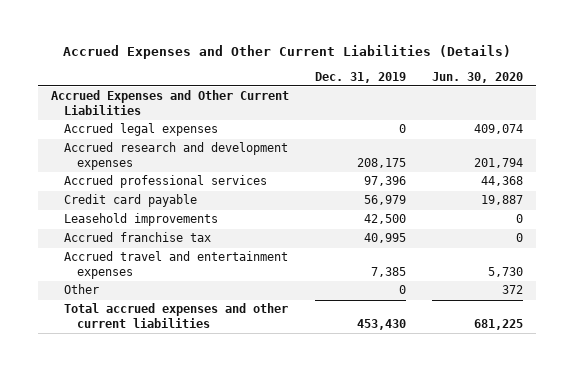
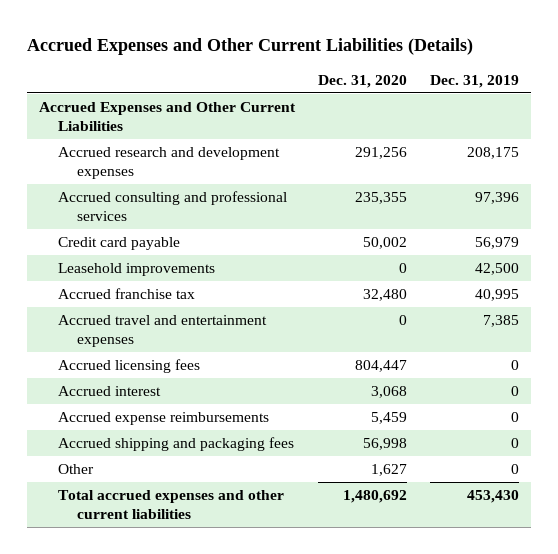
[431,71,523,83] Jun. 30, 2020 -> none
none -> [317,74,407,88] Dec. 31, 2020
[64,123,219,137] Accrued legal expenses -> none
[64,175,268,189] Accrued professional services -> [57,191,287,222] Accrued consulting and professional services
none -> [57,359,200,374] Accrued licensing fees
none -> [57,386,161,397] Accrued interest
none -> [57,412,269,426] Accrued expense reimbursements
none -> [57,437,294,452] Accrued shipping and packaging fees

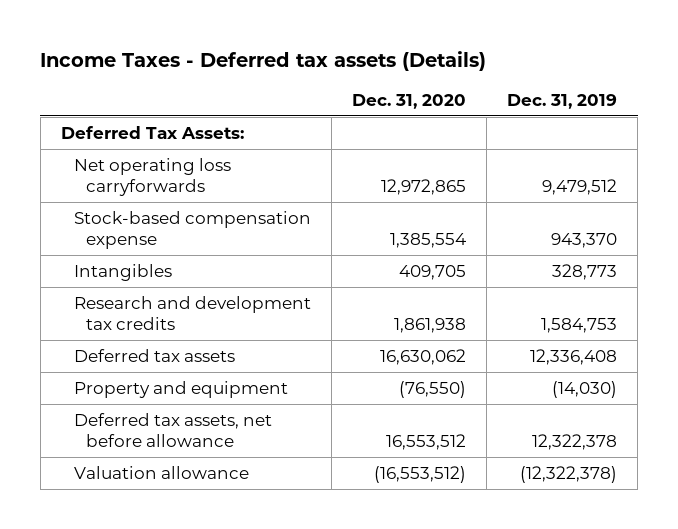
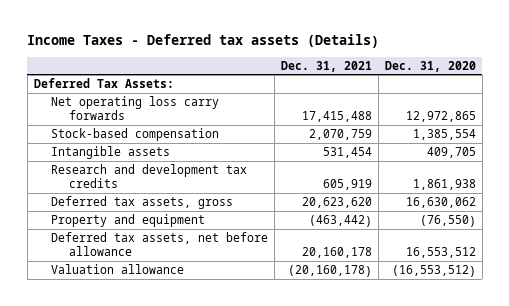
[507,93,618,109] Dec. 31, 2019 -> none
none -> [280,60,372,72] Dec. 31, 2021
[73,157,231,197] Net operating loss carryforwards -> [51,96,220,120] Net operating loss carry forwards
[73,210,311,250] Stock-based compensation expense -> [51,128,220,142] Stock-based compensation
[73,263,172,281] Intangibles -> [51,146,171,160] Intangible assets
[73,348,235,362] Deferred tax assets -> [51,196,234,210] Deferred tax assets, gross

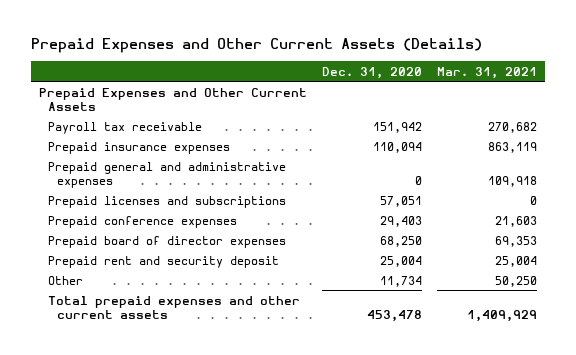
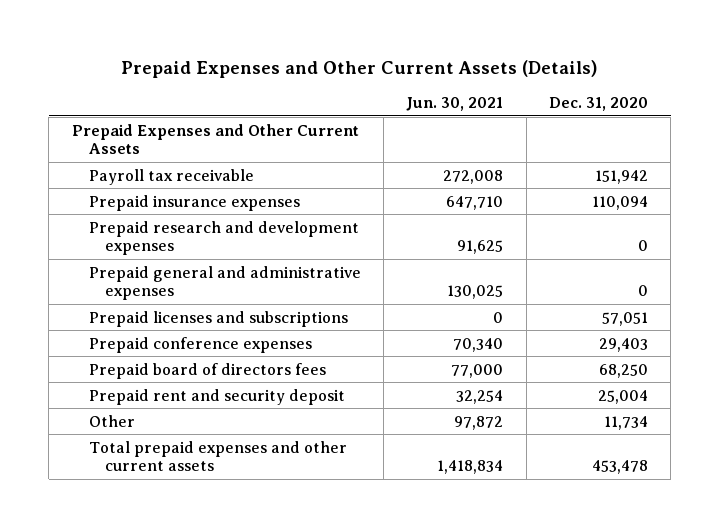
[437,66,538,79] Mar. 31, 2021 -> none
none -> [406,97,504,112] Jun. 30, 2021
none -> [88,220,359,256] Prepaid research and development expenses
[47,235,286,248] Prepaid board of director expenses -> [88,362,326,379] Prepaid board of directors fees

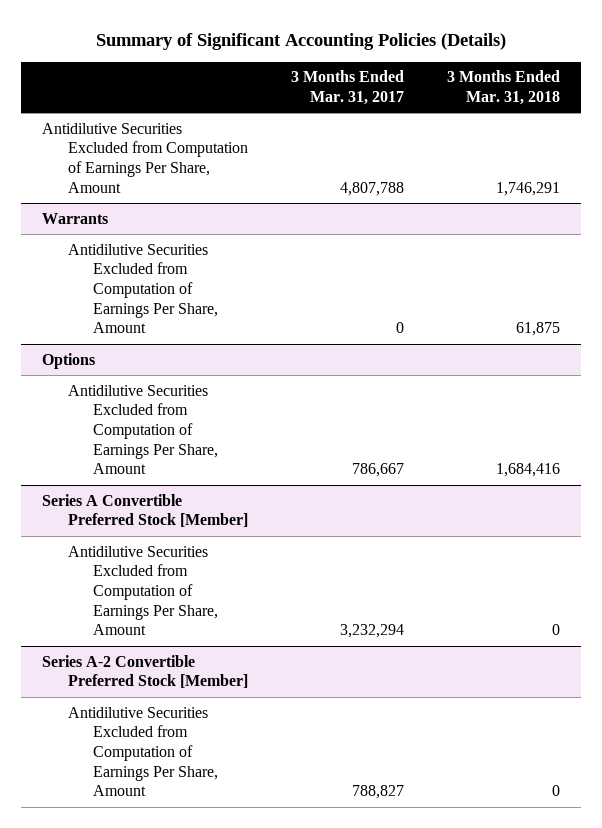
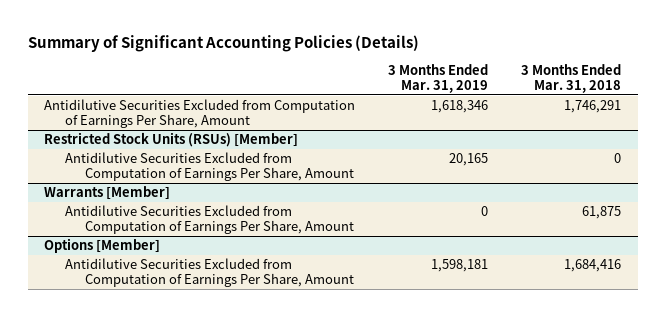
[290,70,404,105] 3 Months Ended Mar. 31, 2017 -> none
none -> [388,63,489,93] 3 Months Ended Mar. 31, 2019
none -> [44,132,299,148] Restricted Stock Units (RSUs) [Member]
none -> [64,152,354,182] Antidilutive Securities Excluded from Computation of Earnings Per Share, Amount
[42,212,109,224] Warrants -> [44,186,171,201] Warrants [Member]
[42,352,96,369] Options -> [44,238,161,254] Options [Member]
[42,493,248,528] Series A Convertible Preferred Stock [Member] -> none
[67,545,219,636] Antidilutive Securities Excluded from Computation of Earnings Per Share, Amount -> none
[42,654,248,689] Series A-2 Convertible Preferred Stock [Member] -> none
[67,706,219,797] Antidilutive Securities Excluded from Computation of Earnings Per Share, Amount -> none

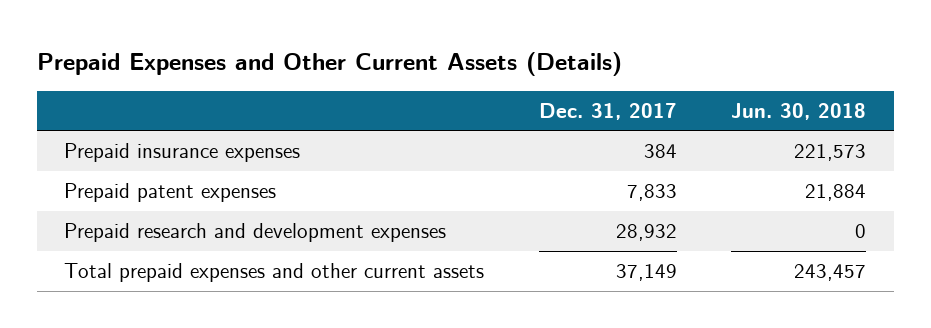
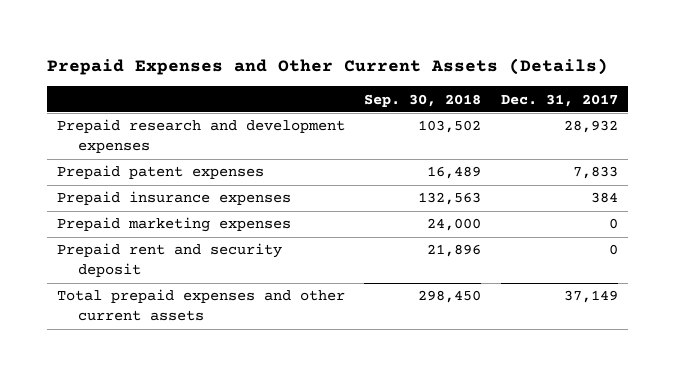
[731,102,867,120] Jun. 30, 2018 -> none
none -> [364,93,482,107] Sep. 30, 2018
[64,183,277,203] Prepaid patent expenses -> [56,165,264,180] Prepaid patent expenses
[64,143,301,163] Prepaid insurance expenses -> [56,191,291,206] Prepaid insurance expenses
none -> [56,217,291,233] Prepaid marketing expenses
none -> [56,243,282,278] Prepaid rent and security deposit

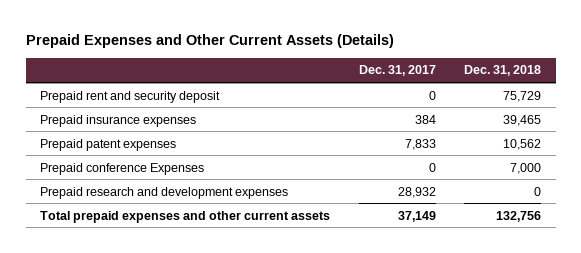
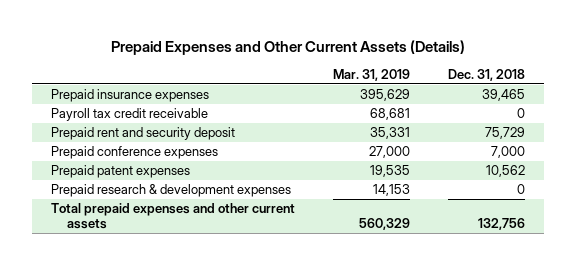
[358,65,436,77] Dec. 31, 2017 -> none
none -> [332,69,410,82] Mar. 31, 2019
none -> [50,108,208,122] Payroll tax credit receivable
[39,90,220,103] Prepaid rent and security deposit -> [50,127,235,141] Prepaid rent and security deposit
none -> [50,146,218,160] Prepaid conference expenses
[39,162,204,175] Prepaid conference Expenses -> none
[39,186,288,199] Prepaid research and development expenses -> [50,184,291,198] Prepaid research & development expenses

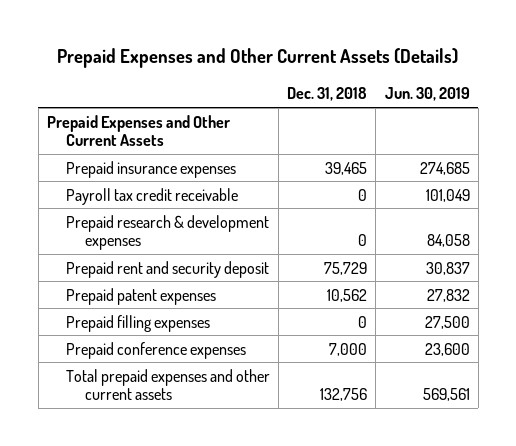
[332,69,410,82] Mar. 31, 2019 -> none
none -> [384,87,470,102] Jun. 30, 2019
none -> [46,114,230,147] Prepaid Expenses and Other Current Assets
[50,184,291,198] Prepaid research & development expenses -> [65,214,269,251] Prepaid research & development expenses
none -> [65,314,210,332] Prepaid filling expenses
[50,146,218,160] Prepaid conference expenses -> [65,341,246,359] Prepaid conference expenses

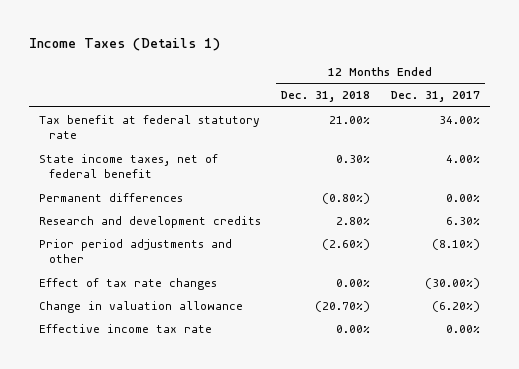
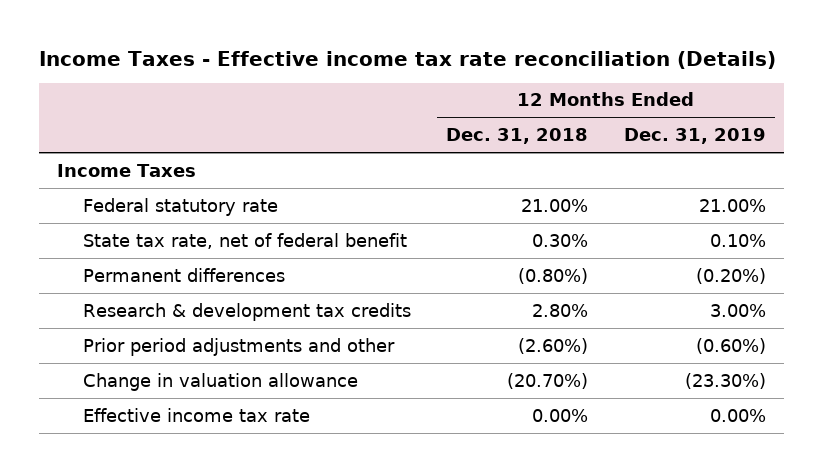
[28,37,220,51] Income Taxes (Details 1) -> [38,50,776,69] Income Taxes - Effective income tax rate reconciliation (Details)
[390,91,480,103] Dec. 31, 2017 -> none
none -> [624,128,767,145] Dec. 31, 2019
none -> [56,163,196,177] Income Taxes
[39,114,261,140] Tax benefit at federal statutory rate -> [82,197,278,216] Federal statutory rate
[39,153,219,179] State income taxes, net of federal benefit -> [82,232,407,249] State tax rate, net of federal benefit
[39,215,262,228] Research and development credits -> [82,302,411,321] Research & development tax credits
[39,277,218,290] Effect of tax rate changes -> none

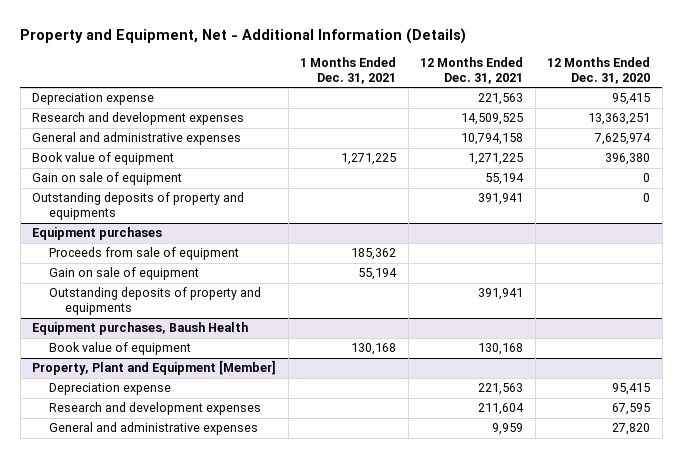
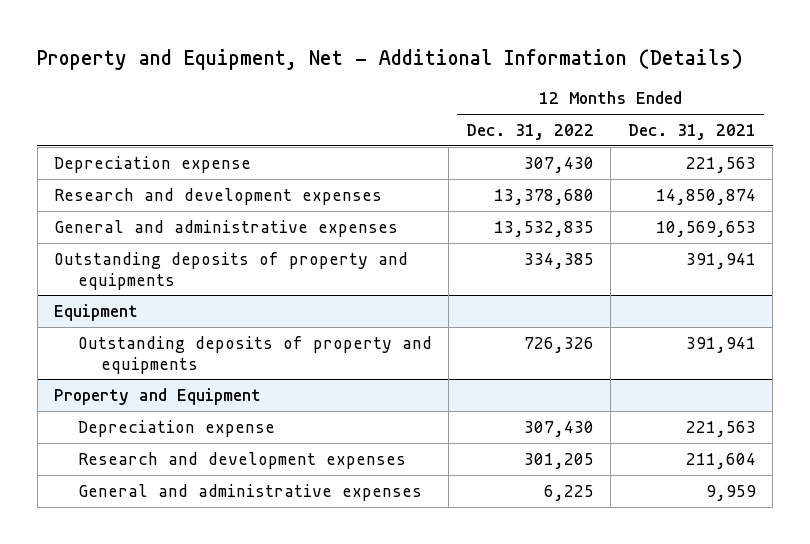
[300,56,397,84] 1 Months Ended Dec. 31, 2021 -> none
[547,56,651,84] 12 Months Ended Dec. 31, 2020 -> none
none -> [465,123,594,140] Dec. 31, 2022
[32,152,175,166] Book value of equipment -> none
[32,172,183,186] Gain on sale of equipment -> none
[461,113,524,126] 14,509,525 -> [655,188,756,205] 14,850,874
[461,133,524,146] 10,794,158 -> [655,220,756,237] 10,569,653
[48,247,239,261] Proceeds from sale of equipment -> none
[48,267,199,281] Gain on sale of equipment -> none
[32,227,163,241] Equipment purchases -> [54,303,139,321] Equipment
[32,322,249,336] Equipment purchases, Baush Health -> none
[48,342,191,356] Book value of equipment -> none
[32,360,277,376] Property, Plant and Equipment [Member] -> [54,387,262,405] Property and Equipment

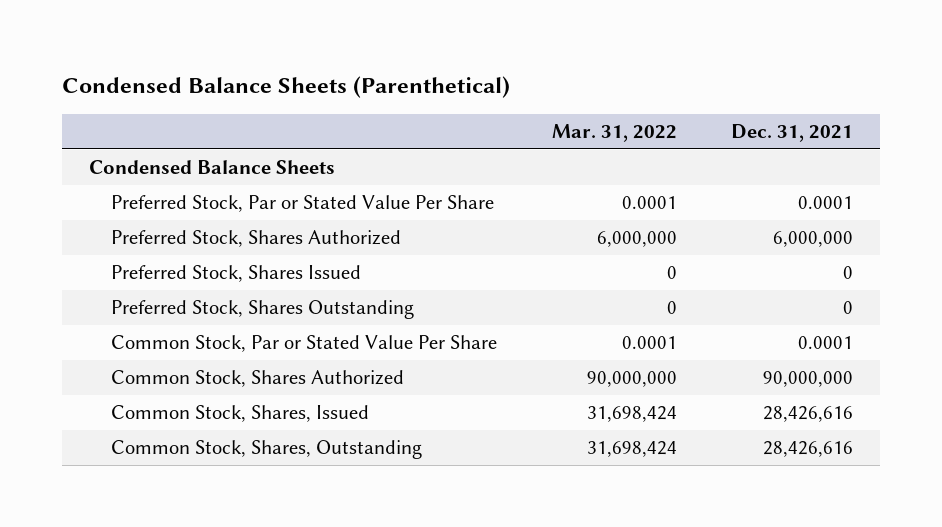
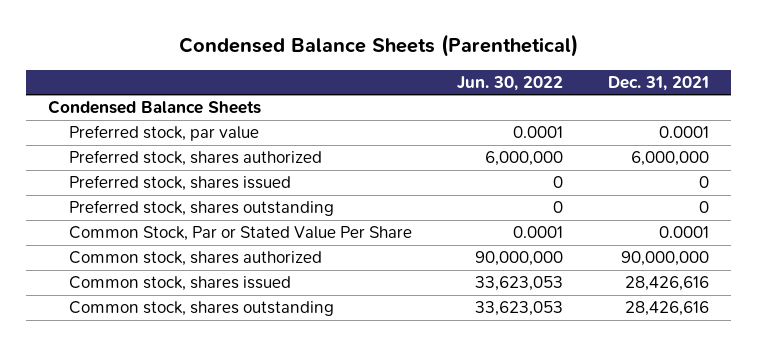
[551,124,677,143] Mar. 31, 2022 -> none
none -> [457,75,564,91] Jun. 30, 2022
[111,194,495,212] Preferred Stock, Par or Stated Value Per Share -> [69,125,260,142] Preferred stock, par value
[111,229,402,247] Preferred Stock, Shares Authorized -> [69,150,323,167] Preferred stock, shares authorized
[111,264,362,282] Preferred Stock, Shares Issued -> [69,175,292,192] Preferred stock, shares issued
[111,299,415,319] Preferred Stock, Shares Outstanding -> [69,200,335,217] Preferred stock, shares outstanding
[111,369,405,387] Common Stock, Shares Authorized -> [69,251,323,267] Common stock, shares authorized
[111,404,370,422] Common Stock, Shares, Issued -> [69,276,292,292] Common stock, shares issued
[111,439,423,459] Common Stock, Shares, Outstanding -> [69,301,335,317] Common stock, shares outstanding

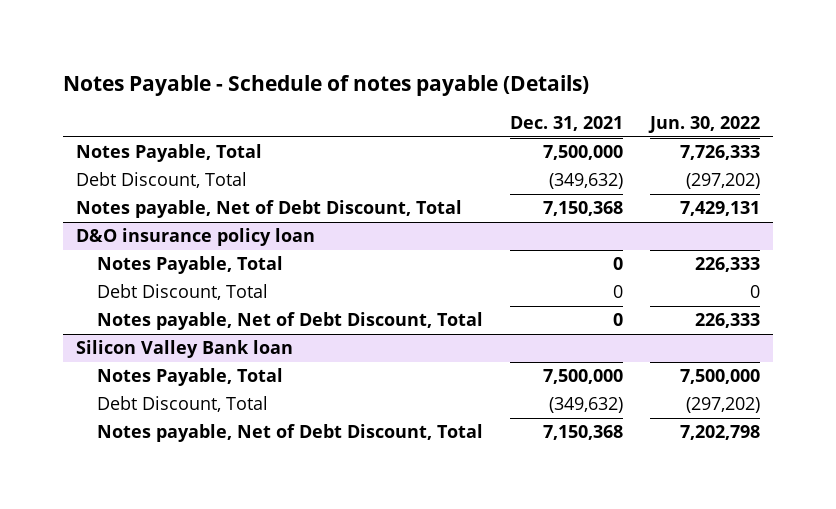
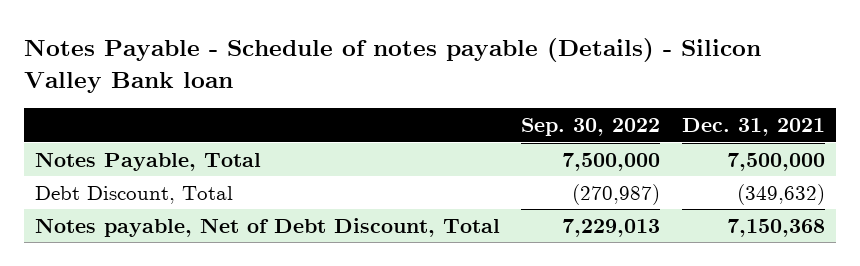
[62,74,589,96] Notes Payable - Schedule of notes payable (Details) -> [24,38,762,93] Notes Payable - Schedule of notes payable (Details) - Silicon Valley Bank loan
[647,116,760,134] Jun. 30, 2022 -> none
none -> [521,118,661,137] Sep. 30, 2022
[76,228,316,247] D&O insurance policy loan -> none
[96,256,283,275] Notes Payable, Total -> none
[96,284,268,301] Debt Discount, Total -> none
[96,312,483,331] Notes payable, Net of Debt Discount, Total -> none
[76,340,294,359] Silicon Valley Bank loan -> none
[96,368,283,387] Notes Payable, Total -> none
[96,396,268,413] Debt Discount, Total -> none
[96,424,483,443] Notes payable, Net of Debt Discount, Total -> none

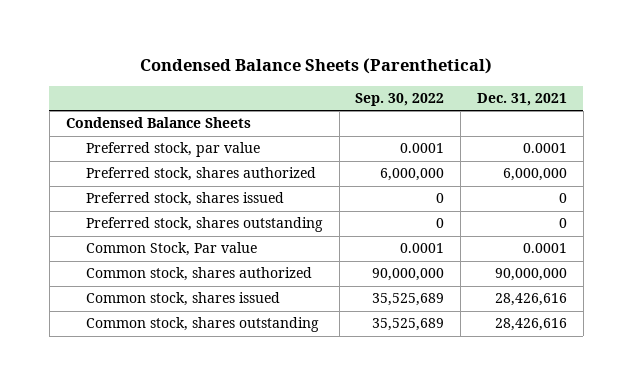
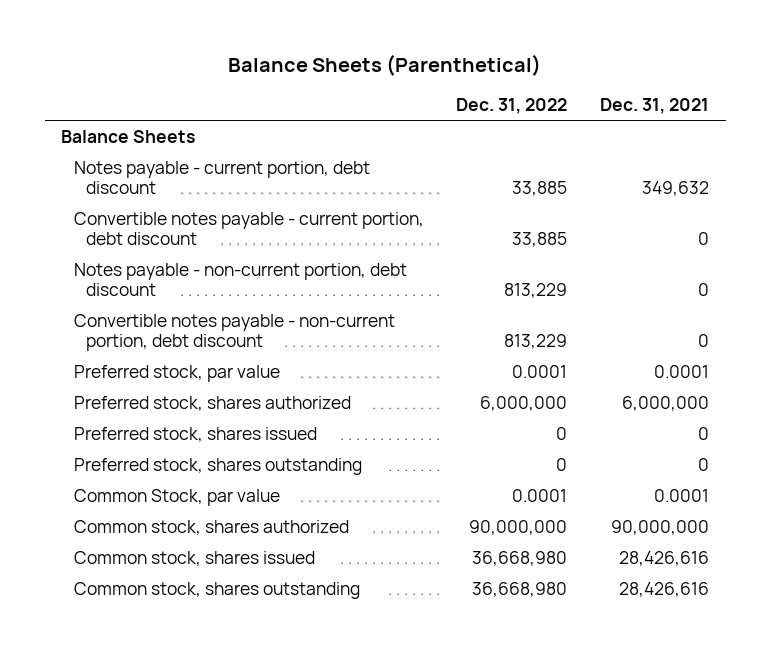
[140,58,493,75] Condensed Balance Sheets (Parenthetical) -> [228,54,542,77] Balance Sheets (Parenthetical)
[355,93,445,107] Sep. 30, 2022 -> none
none -> [456,98,568,115] Dec. 31, 2022
[65,117,251,129] Condensed Balance Sheets -> [61,129,196,143] Balance Sheets
none -> [73,160,370,194] Notes payable - current portion, debt discount
none -> [73,211,424,245] Convertible notes payable - current portion, debt discount
none -> [73,262,407,296] Notes payable - non-current portion, debt discount
none -> [73,313,395,351] Convertible notes payable - non-current portion, debt discount
[85,242,257,257] Common Stock, Par value -> [73,488,280,506] Common Stock, par value

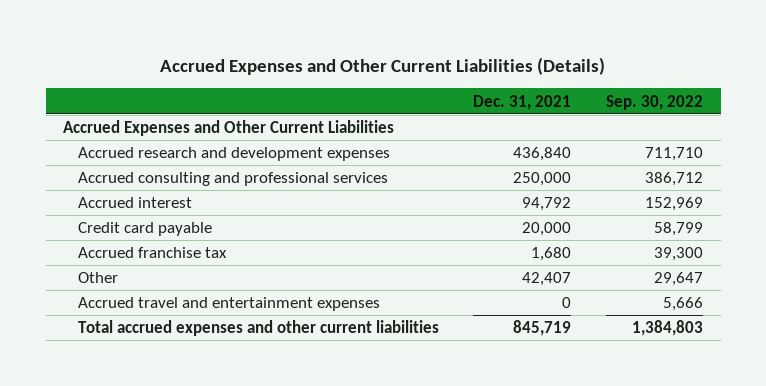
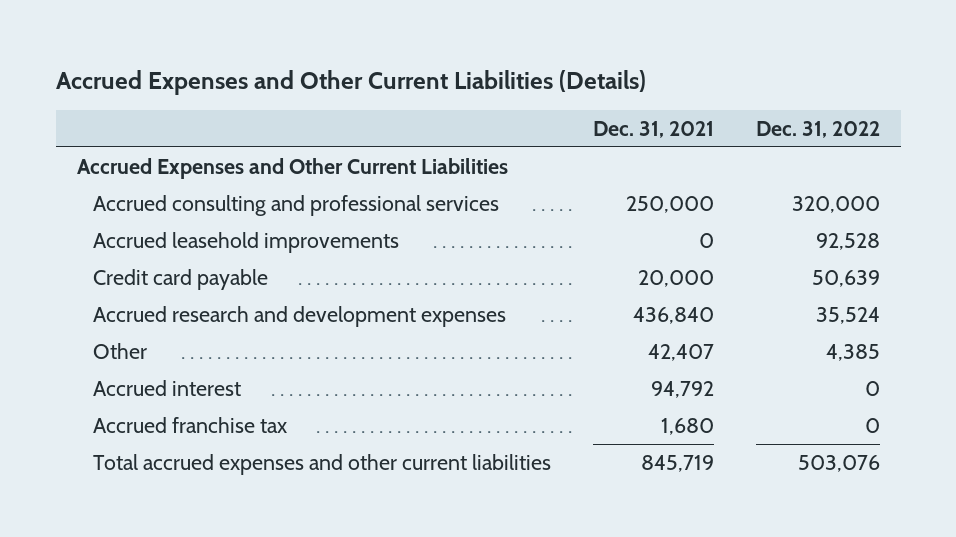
[606,94,704,110] Sep. 30, 2022 -> none
none -> [755,120,880,138] Dec. 31, 2022
none -> [92,231,399,253] Accrued leasehold improvements
[77,147,390,162] Accrued research and development expenses -> [92,305,506,327] Accrued research and development expenses
[77,297,380,312] Accrued travel and entertainment expenses -> none
[77,197,192,209] Accrued interest -> [92,379,241,396] Accrued interest
[77,247,227,259] Accrued franchise tax -> [92,416,287,433] Accrued franchise tax

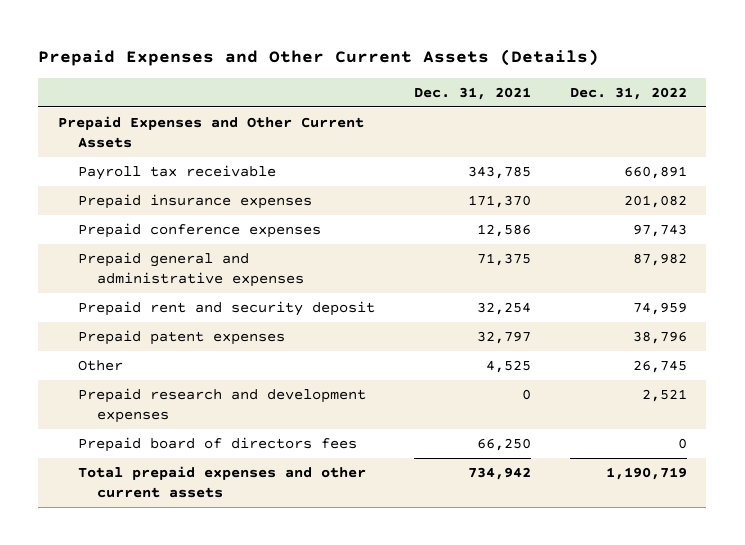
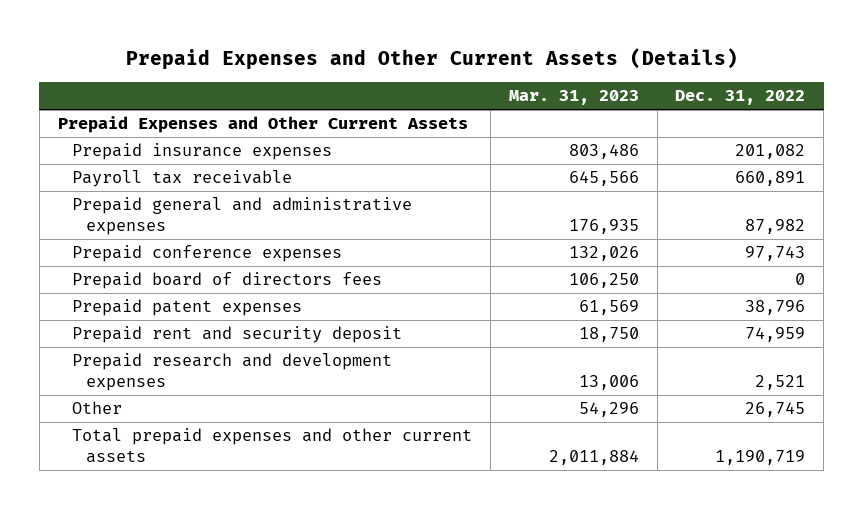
[413,86,531,100] Dec. 31, 2021 -> none
none -> [508,90,639,106] Mar. 31, 2023
[77,165,276,181] Payroll tax receivable -> [71,170,292,188] Payroll tax receivable
[77,223,321,239] Prepaid conference expenses -> [71,245,342,263] Prepaid conference expenses
[77,437,357,453] Prepaid board of directors fees -> [71,272,382,290] Prepaid board of directors fees
[77,301,375,317] Prepaid rent and security deposit -> [71,326,402,344] Prepaid rent and security deposit
[77,360,123,372] Other -> [71,401,122,415] Other

